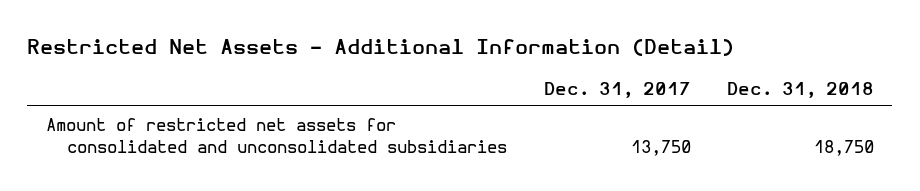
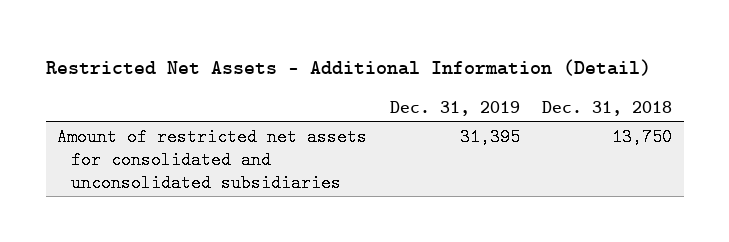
[543,81,691,98] Dec. 31, 2017 -> none
none -> [389,100,520,116] Dec. 31, 2019
[814,139,875,156] 18,750 -> [612,127,673,146] 13,750

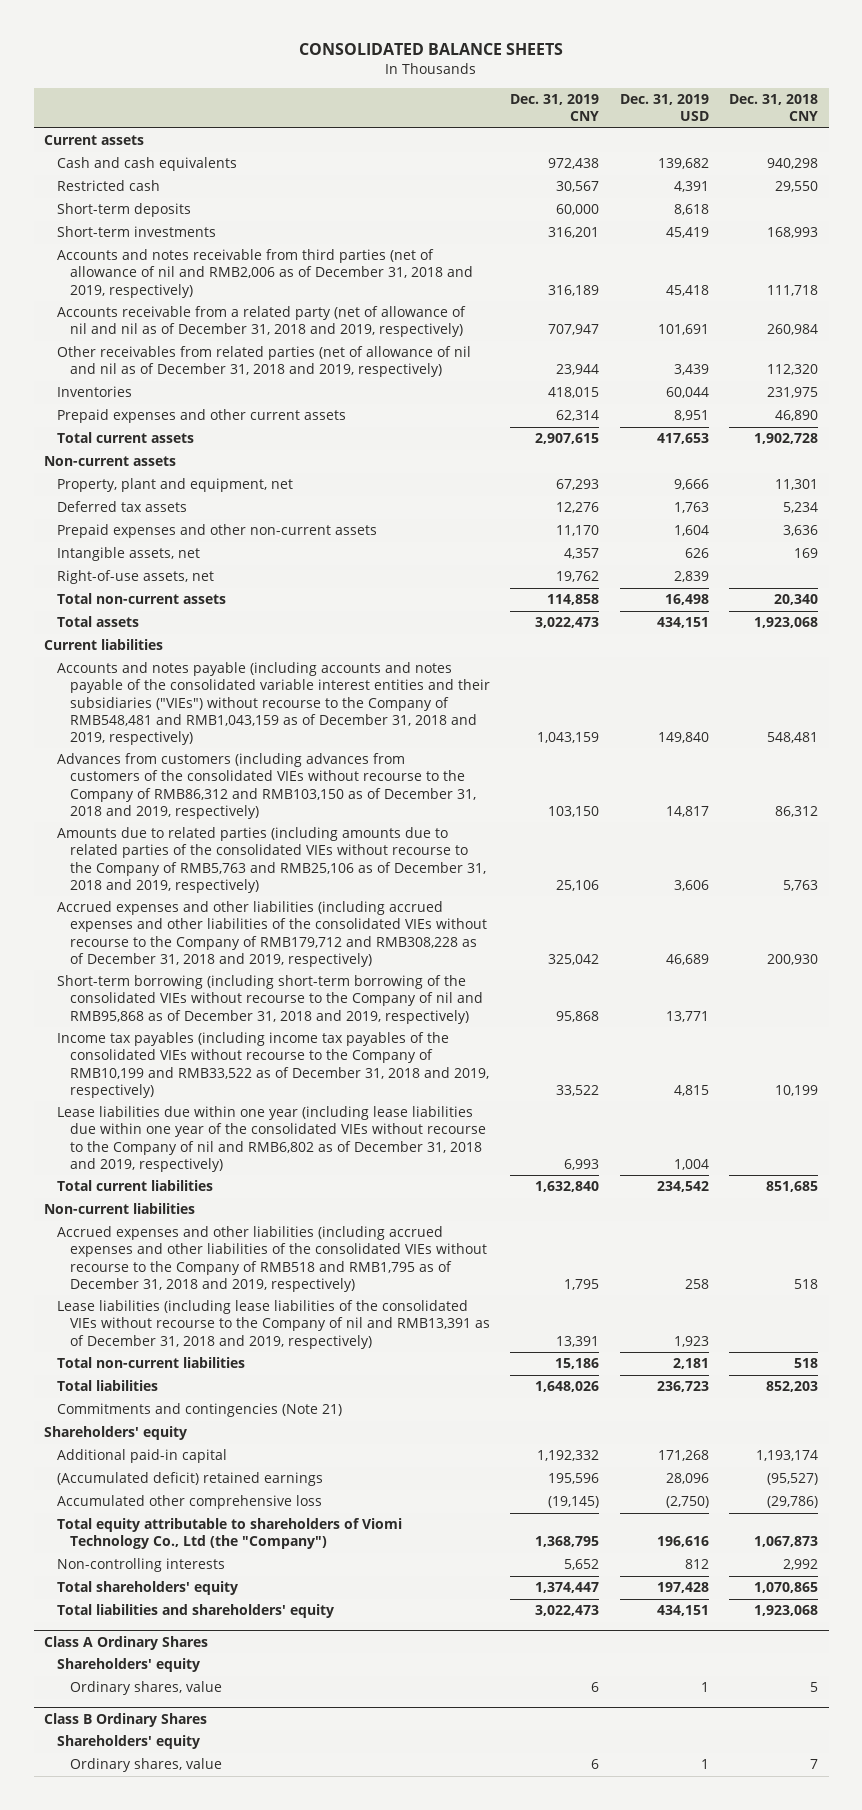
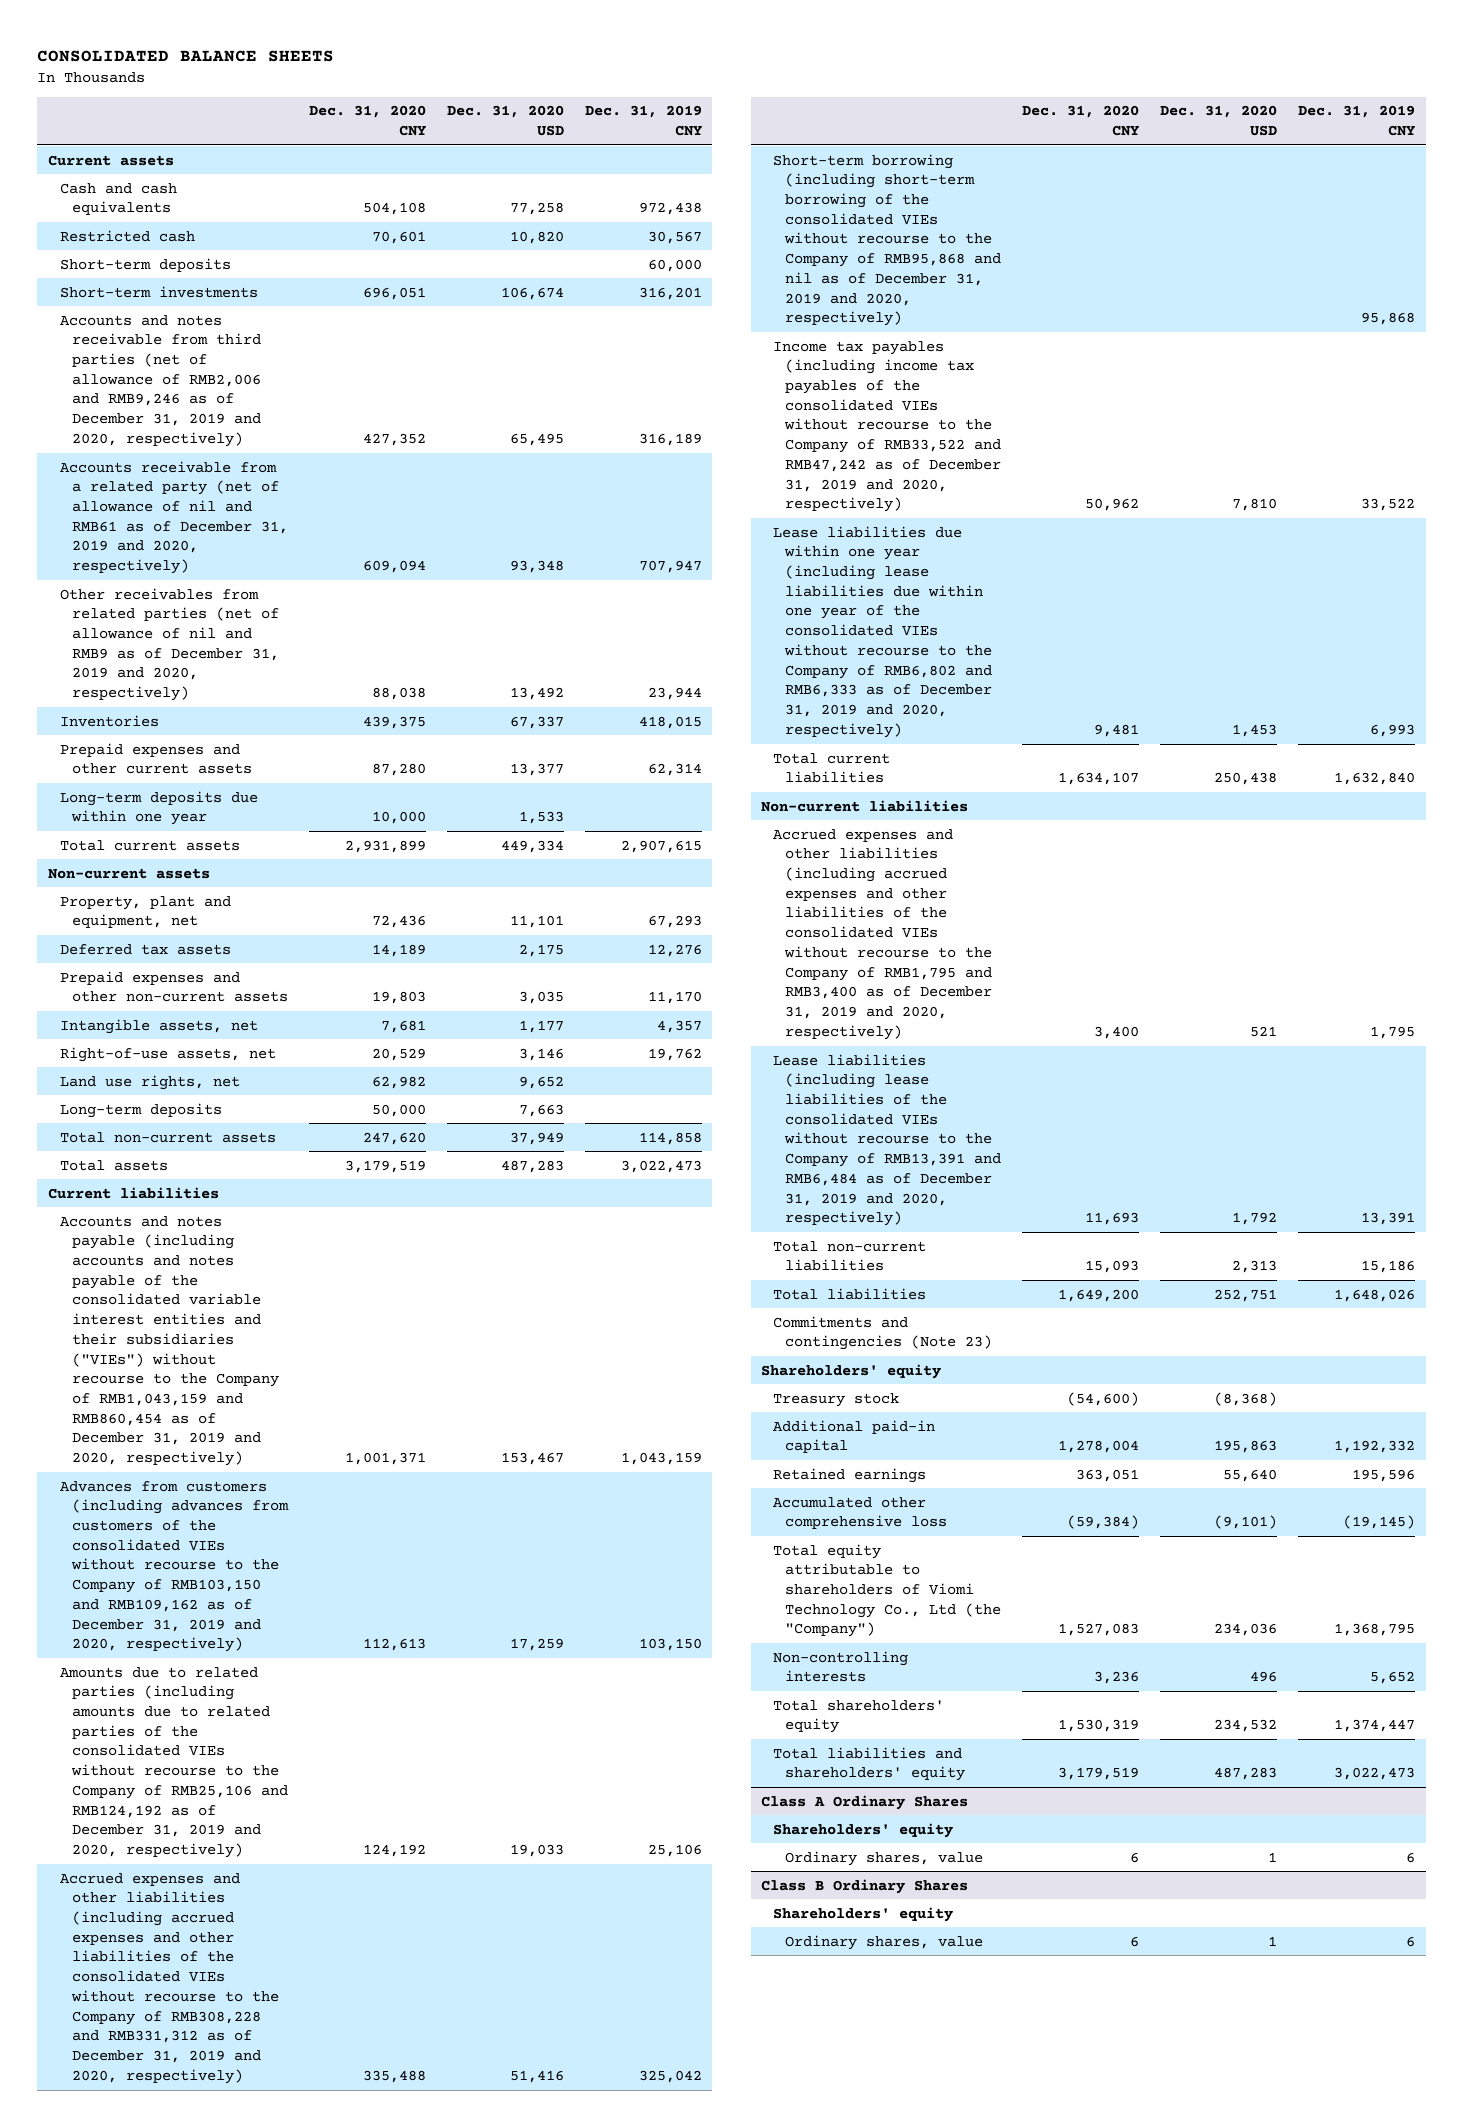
[619,94,709,122] Dec. 31, 2019 USD -> none
[729,94,819,122] Dec. 31, 2018 CNY -> none
none -> [308,105,426,137] Dec. 31, 2020 CNY
none -> [446,105,564,137] Dec. 31, 2020 USD
[56,249,473,298] Accounts and notes receivable from third parties (net of allowance of nil and RMB2,006 as of December 31, 2018 and 2019, respectively) -> [59,314,261,447] Accounts and notes receivable from third parties (net of allowance of RMB2,006 and RMB9,246 as of December 31, 2019 and 2020, respectively)
[56,306,466,338] Accounts receivable from a related party (net of allowance of nil and nil as of December 31, 2018 and 2019, respectively) -> [59,460,288,575] Accounts receivable from a related party (net of allowance of nil and RMB61 as of December 31, 2019 and 2020, respectively)
[56,346,471,378] Other receivables from related parties (net of allowance of nil and nil as of December 31, 2018 and 2019, respectively) -> [59,587,279,702] Other receivables from related parties (net of allowance of nil and RMB9 as of December 31, 2019 and 2020, respectively)
none -> [59,790,258,826] Long-term deposits due within one year
none -> [59,1074,240,1090] Land use rights, net
none -> [59,1102,222,1118] Long-term deposits
[56,662,490,745] Accounts and notes payable (including accounts and notes payable of the consolidated variable interest entities and their subsidiaries ("VIEs") without recourse to the Company of RMB548,481 and RMB1,043,159 as of December 31, 2018 and 2019, respectively) -> [59,1215,279,1467] Accounts and notes payable (including accounts and notes payable of the consolidated variable interest entities and their subsidiaries ("VIEs") without recourse to the Company of RMB1,043,159 and RMB860,454 as of December 31, 2019 and 2020, respectively)
[56,753,476,819] Advances from customers (including advances from customers of the consolidated VIEs without recourse to the Company of RMB86,312 and RMB103,150 as of December 31, 2018 and 2019, respectively) -> [59,1480,289,1653] Advances from customers (including advances from customers of the consolidated VIEs without recourse to the Company of RMB103,150 and RMB109,162 as of December 31, 2019 and 2020, respectively)
[56,827,486,893] Amounts due to related parties (including amounts due to related parties of the consolidated VIEs without recourse to the Company of RMB5,763 and RMB25,106 as of December 31, 2018 and 2019, respectively) -> [59,1666,288,1859] Amounts due to related parties (including amounts due to related parties of the consolidated VIEs without recourse to the Company of RMB25,106 and RMB124,192 as of December 31, 2019 and 2020, respectively)
[56,901,487,967] Accrued expenses and other liabilities (including accrued expenses and other liabilities of the consolidated VIEs without recourse to the Company of RMB179,712 and RMB308,228 as of December 31, 2018 and 2019, respectively) -> [59,1872,279,2084] Accrued expenses and other liabilities (including accrued expenses and other liabilities of the consolidated VIEs without recourse to the Company of RMB308,228 and RMB331,312 as of December 31, 2019 and 2020, respectively)
[56,975,483,1024] Short-term borrowing (including short-term borrowing of the consolidated VIEs without recourse to the Company of nil and RMB95,868 as of December 31, 2018 and 2019, respectively) -> [773,153,1002,327] Short-term borrowing (including short-term borrowing of the consolidated VIEs without recourse to the Company of RMB95,868 and nil as of December 31, 2019 and 2020, respectively)
[56,1032,489,1098] Income tax payables (including income tax payables of the consolidated VIEs without recourse to the Company of RMB10,199 and RMB33,522 as of December 31, 2018 and 2019, respectively) -> [773,340,1002,513] Income tax payables (including income tax payables of the consolidated VIEs without recourse to the Company of RMB33,522 and RMB47,242 as of December 31, 2019 and 2020, respectively)
[56,1106,486,1172] Lease liabilities due within one year (including lease liabilities due within one year of the consolidated VIEs without recourse to the Company of nil and RMB6,802 as of December 31, 2018 and 2019, respectively) -> [773,525,993,738] Lease liabilities due within one year (including lease liabilities due within one year of the consolidated VIEs without recourse to the Company of RMB6,802 and RMB6,333 as of December 31, 2019 and 2020, respectively)
[56,1226,487,1292] Accrued expenses and other liabilities (including accrued expenses and other liabilities of the consolidated VIEs without recourse to the Company of RMB518 and RMB1,795 as of December 31, 2018 and 2019, respectively) -> [773,828,993,1040] Accrued expenses and other liabilities (including accrued expenses and other liabilities of the consolidated VIEs without recourse to the Company of RMB1,795 and RMB3,400 as of December 31, 2019 and 2020, respectively)
[56,1300,490,1349] Lease liabilities (including lease liabilities of the consolidated VIEs without recourse to the Company of nil and RMB13,391 as of December 31, 2018 and 2019, respectively) -> [773,1053,1002,1227] Lease liabilities (including lease liabilities of the consolidated VIEs without recourse to the Company of RMB13,391 and RMB6,484 as of December 31, 2019 and 2020, respectively)
[56,1403,342,1418] Commitments and contingencies (Note 21) -> [773,1315,993,1351] Commitments and contingencies (Note 23)
none -> [773,1392,900,1407] Treasury stock
[56,1472,323,1487] (Accumulated deficit) retained earnings -> [773,1467,927,1483] Retained earnings

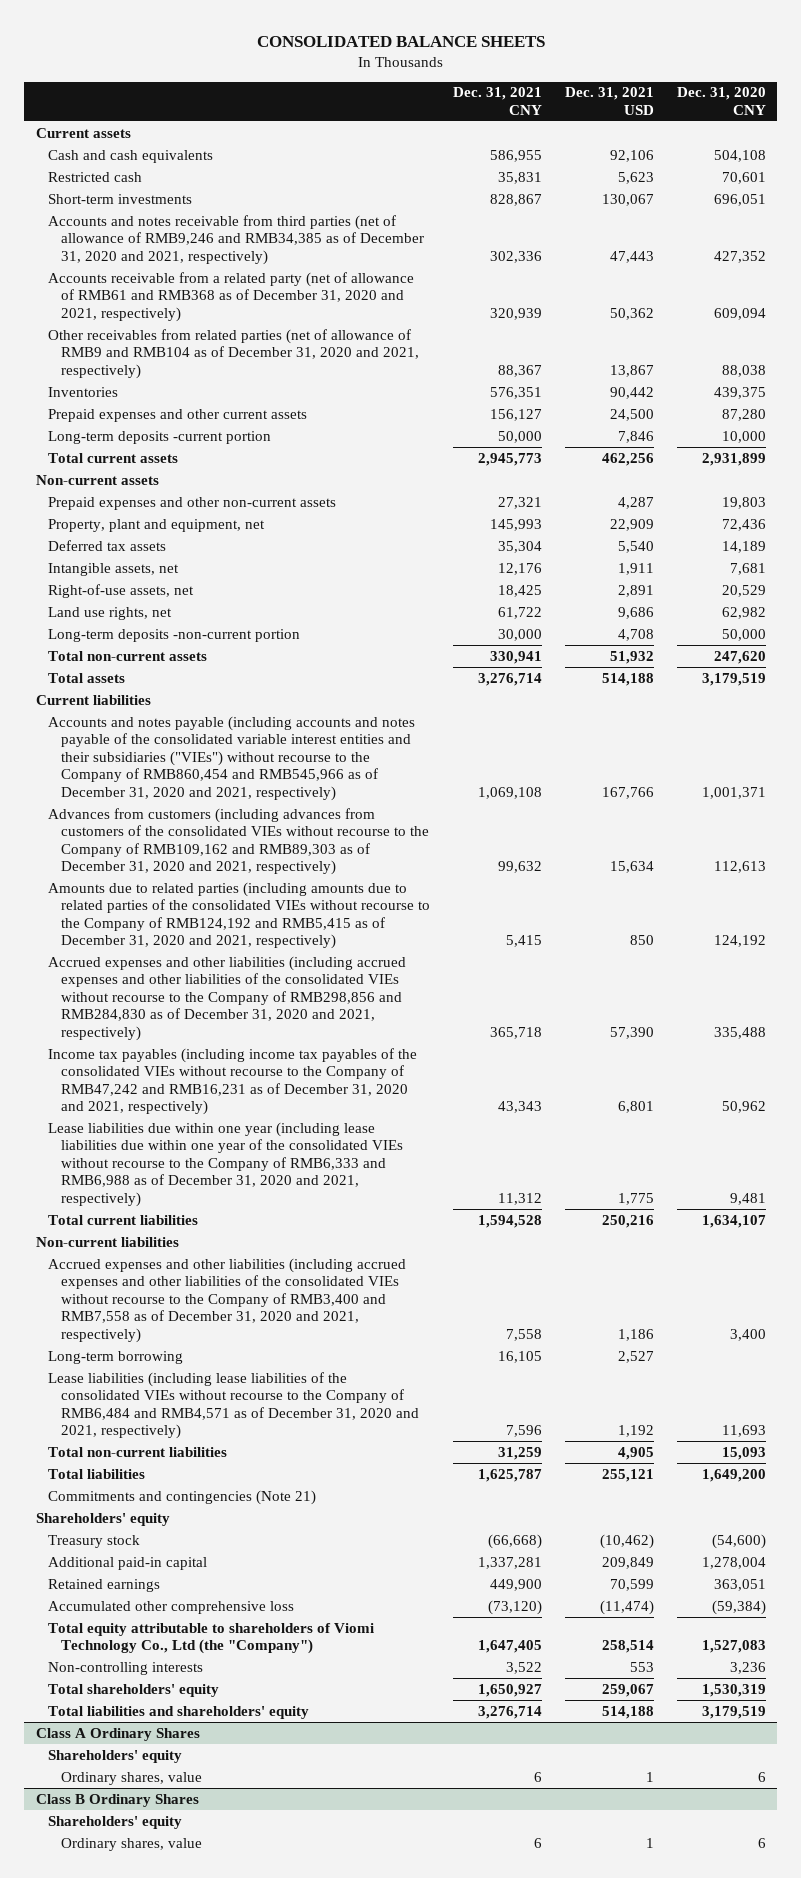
[446,105,564,137] Dec. 31, 2020 USD -> none
[584,105,702,137] Dec. 31, 2019 CNY -> none
none -> [452,87,542,115] Dec. 31, 2021 CNY
none -> [564,87,654,115] Dec. 31, 2021 USD
[59,257,231,272] Short-term deposits -> none
[59,314,261,447] Accounts and notes receivable from third parties (net of allowance of RMB2,006 and RMB9,246 as of December 31, 2019 and 2020, respectively) -> [48,214,425,265] Accounts and notes receivable from third parties (net of allowance of RMB9,246 and RMB34,385 as of December 31, 2020 and 2021, respectively)
[59,460,288,575] Accounts receivable from a related party (net of allowance of nil and RMB61 as of December 31, 2019 and 2020, respectively) -> [48,271,415,322] Accounts receivable from a related party (net of allowance of RMB61 and RMB368 as of December 31, 2020 and 2021, respectively)
[59,587,279,702] Other receivables from related parties (net of allowance of nil and RMB9 as of December 31, 2019 and 2020, respectively) -> [48,328,420,379] Other receivables from related parties (net of allowance of RMB9 and RMB104 as of December 31, 2020 and 2021, respectively)
[59,790,258,826] Long-term deposits due within one year -> [48,430,272,444] Long-term deposits -current portion
[59,970,288,1003] Prepaid expenses and other non-current assets -> [48,496,337,510] Prepaid expenses and other non-current assets
[59,1102,222,1118] Long-term deposits -> [48,628,301,642] Long-term deposits -non-current portion
[773,153,1002,327] Short-term borrowing (including short-term borrowing of the consolidated VIEs without recourse to the Company of RMB95,868 and nil as of December 31, 2019 and 2020, respectively) -> none
[59,1215,279,1467] Accounts and notes payable (including accounts and notes payable of the consolidated variable interest entities and their subsidiaries ("VIEs") without recourse to the Company of RMB1,043,159 and RMB860,454 as of December 31, 2019 and 2020, respectively) -> [48,715,416,801] Accounts and notes payable (including accounts and notes payable of the consolidated variable interest entities and their subsidiaries ("VIEs") without recourse to the Company of RMB860,454 and RMB545,966 as of December 31, 2020 and 2021, respectively)
[59,1480,289,1653] Advances from customers (including advances from customers of the consolidated VIEs without recourse to the Company of RMB103,150 and RMB109,162 as of December 31, 2019 and 2020, respectively) -> [48,807,430,876] Advances from customers (including advances from customers of the consolidated VIEs without recourse to the Company of RMB109,162 and RMB89,303 as of December 31, 2020 and 2021, respectively)
[59,1666,288,1859] Amounts due to related parties (including amounts due to related parties of the consolidated VIEs without recourse to the Company of RMB25,106 and RMB124,192 as of December 31, 2019 and 2020, respectively) -> [48,881,431,950] Amounts due to related parties (including amounts due to related parties of the consolidated VIEs without recourse to the Company of RMB124,192 and RMB5,415 as of December 31, 2020 and 2021, respectively)
[59,1872,279,2084] Accrued expenses and other liabilities (including accrued expenses and other liabilities of the consolidated VIEs without recourse to the Company of RMB308,228 and RMB331,312 as of December 31, 2019 and 2020, respectively) -> [48,955,407,1041] Accrued expenses and other liabilities (including accrued expenses and other liabilities of the consolidated VIEs without recourse to the Company of RMB298,856 and RMB284,830 as of December 31, 2020 and 2021, respectively)
[773,340,1002,513] Income tax payables (including income tax payables of the consolidated VIEs without recourse to the Company of RMB33,522 and RMB47,242 as of December 31, 2019 and 2020, respectively) -> [48,1047,418,1116] Income tax payables (including income tax payables of the consolidated VIEs without recourse to the Company of RMB47,242 and RMB16,231 as of December 31, 2020 and 2021, respectively)
[773,525,993,738] Lease liabilities due within one year (including lease liabilities due within one year of the consolidated VIEs without recourse to the Company of RMB6,802 and RMB6,333 as of December 31, 2019 and 2020, respectively) -> [48,1121,404,1207] Lease liabilities due within one year (including lease liabilities due within one year of the consolidated VIEs without recourse to the Company of RMB6,333 and RMB6,988 as of December 31, 2020 and 2021, respectively)
[773,828,993,1040] Accrued expenses and other liabilities (including accrued expenses and other liabilities of the consolidated VIEs without recourse to the Company of RMB1,795 and RMB3,400 as of December 31, 2019 and 2020, respectively) -> [48,1257,407,1343] Accrued expenses and other liabilities (including accrued expenses and other liabilities of the consolidated VIEs without recourse to the Company of RMB3,400 and RMB7,558 as of December 31, 2020 and 2021, respectively)
none -> [48,1350,184,1364] Long-term borrowing
[773,1053,1002,1227] Lease liabilities (including lease liabilities of the consolidated VIEs without recourse to the Company of RMB13,391 and RMB6,484 as of December 31, 2019 and 2020, respectively) -> [48,1371,420,1440] Lease liabilities (including lease liabilities of the consolidated VIEs without recourse to the Company of RMB6,484 and RMB4,571 as of December 31, 2020 and 2021, respectively)
[773,1315,993,1351] Commitments and contingencies (Note 23) -> [48,1489,317,1505] Commitments and contingencies (Note 21)

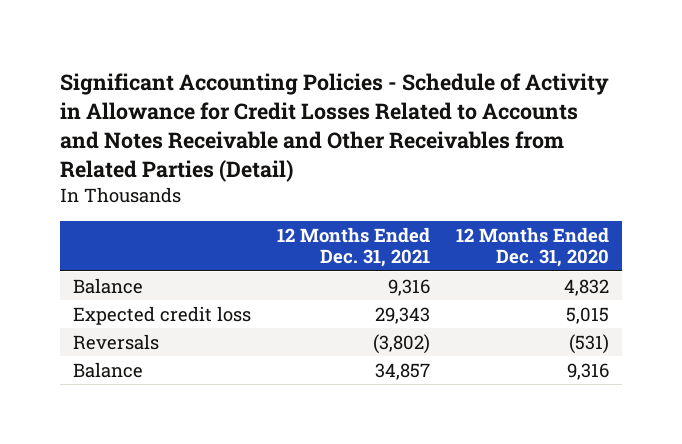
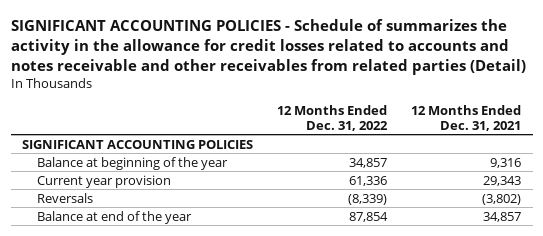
[60,72,610,182] Significant Accounting Policies - Schedule of Activity in Allowance for Credit Losses Related to Accounts and Notes Receivable and Other Receivables from Related Parties (Detail) -> [10,18,526,75] SIGNIFICANT ACCOUNTING POLICIES - Schedule of summarizes the activity in the allowance for credit losses related to accounts and notes receivable and other receivables from related parties (Detail)
[455,226,609,268] 12 Months Ended Dec. 31, 2020 -> none
none -> [277,104,389,131] 12 Months Ended Dec. 31, 2022
none -> [22,139,254,149] SIGNIFICANT ACCOUNTING POLICIES
[73,277,144,294] Balance -> [36,156,228,170] Balance at beginning of the year
[73,305,252,325] Expected credit loss -> [36,174,171,188] Current year provision
[73,361,144,378] Balance -> [36,210,192,224] Balance at end of the year

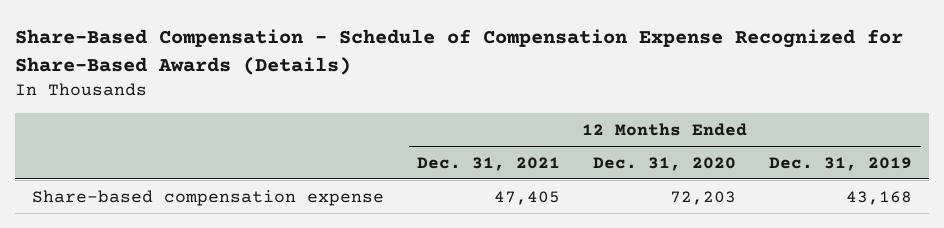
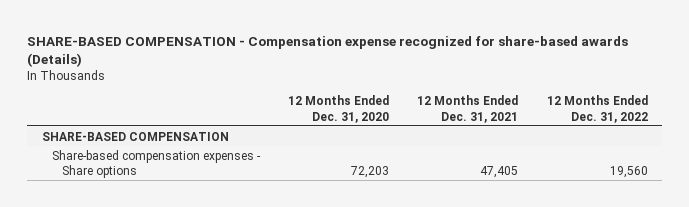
[15,29,904,75] Share-Based Compensation - Schedule of Compensation Expense Recognized for Share-Based Awards (Details) -> [27,35,629,67] SHARE-BASED COMPENSATION - Compensation expense recognized for share-based awards (Details)
[769,156,913,171] Dec. 31, 2019 -> none
none -> [546,95,648,123] 12 Months Ended Dec. 31, 2022
none -> [41,131,229,141] SHARE-BASED COMPENSATION
[31,189,384,206] Share-based compensation expense -> [51,149,261,178] Share-based compensation expenses - Share options

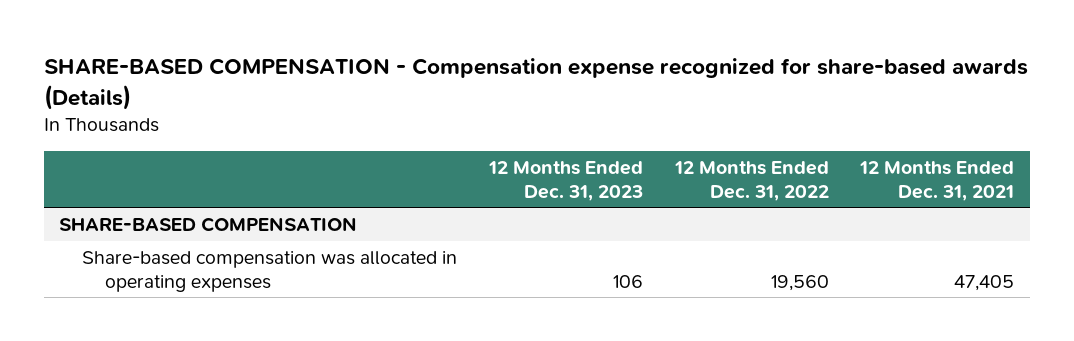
[288,95,390,123] 12 Months Ended Dec. 31, 2020 -> none
none -> [487,161,643,201] 12 Months Ended Dec. 31, 2023
[51,149,261,178] Share-based compensation expenses - Share options -> [82,250,458,292] Share-based compensation was allocated in operating expenses

